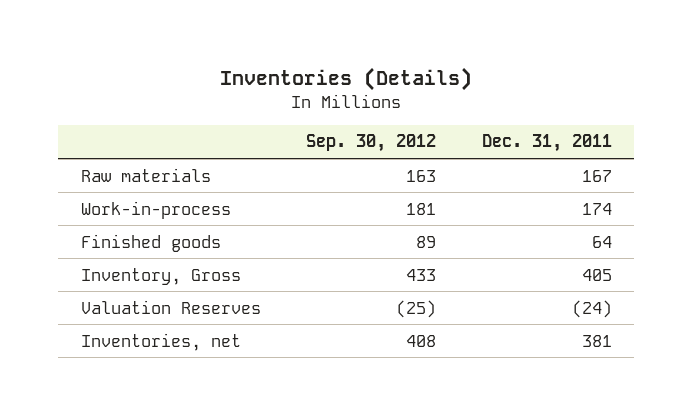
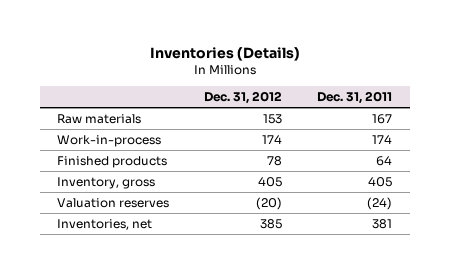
[306,134,437,153] Sep. 30, 2012 -> none
none -> [204,91,283,105] Dec. 31, 2012
[80,233,221,252] Finished goods -> [57,155,168,168] Finished products
[80,267,241,285] Inventory, Gross -> [57,176,156,189] Inventory, gross
[80,299,261,314] Valuation Reserves -> [57,197,170,208] Valuation reserves

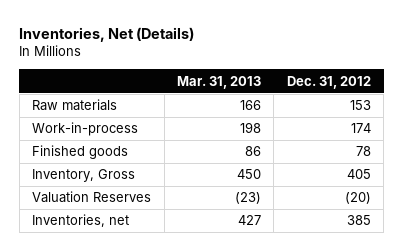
[149,47,300,62] Inventories (Details) -> [19,27,195,43] Inventories, Net (Details)
[317,91,393,105] Dec. 31, 2011 -> none
none -> [176,75,261,89] Mar. 31, 2013
[57,155,168,168] Finished products -> [32,145,129,160] Finished goods
[57,176,156,189] Inventory, gross -> [32,169,136,183] Inventory, Gross
[57,197,170,208] Valuation reserves -> [32,191,152,204] Valuation Reserves

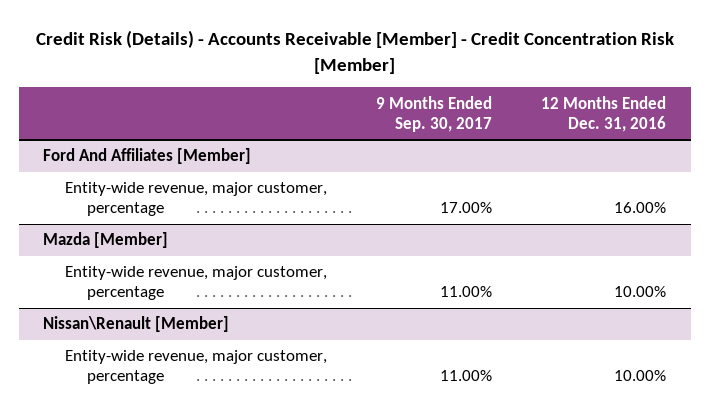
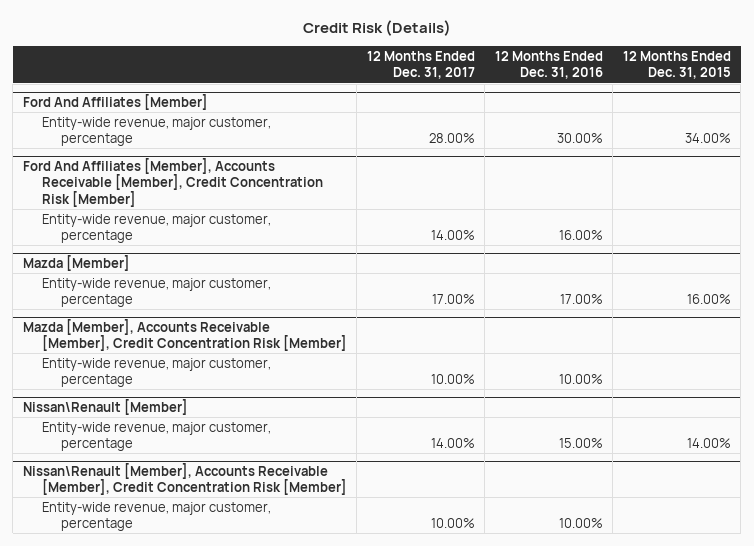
[35,29,674,74] Credit Risk (Details) - Accounts Receivable [Member] - Credit Concentration Risk [Member] -> [302,20,451,37] Credit Risk (Details)
[376,95,493,132] 9 Months Ended Sep. 30, 2017 -> none
none -> [366,51,475,80] 12 Months Ended Dec. 31, 2017
none -> [622,51,731,80] 12 Months Ended Dec. 31, 2015
none -> [41,116,271,147] Entity-wide revenue, major customer, percentage
none -> [22,157,323,207] Ford And Affiliates [Member], Accounts Receivable [Member], Credit Concentration Risk [Member]
none -> [41,277,271,308] Entity-wide revenue, major customer, percentage
none -> [22,318,347,352] Mazda [Member], Accounts Receivable [Member], Credit Concentration Risk [Member]
none -> [41,421,271,452] Entity-wide revenue, major customer, percentage
none -> [22,462,347,496] Nissan\Renault [Member], Accounts Receivable [Member], Credit Concentration Risk [Member]

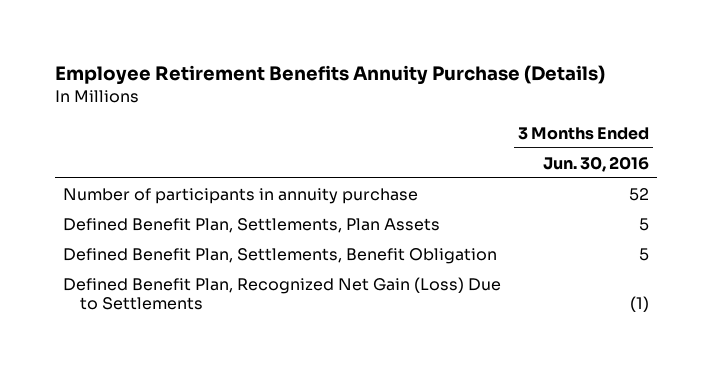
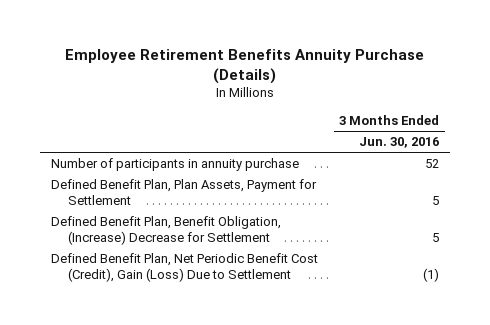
[63,217,441,233] Defined Benefit Plan, Settlements, Plan Assets -> [50,179,317,205] Defined Benefit Plan, Plan Assets, Payment for Settlement
[63,247,498,264] Defined Benefit Plan, Settlements, Benefit Obligation -> [50,216,281,245] Defined Benefit Plan, Benefit Obligation, (Increase) Decrease for Settlement
[63,276,502,310] Defined Benefit Plan, Recognized Net Gain (Loss) Due to Settlements -> [50,253,318,282] Defined Benefit Plan, Net Periodic Benefit Cost (Credit), Gain (Loss) Due to Settlement

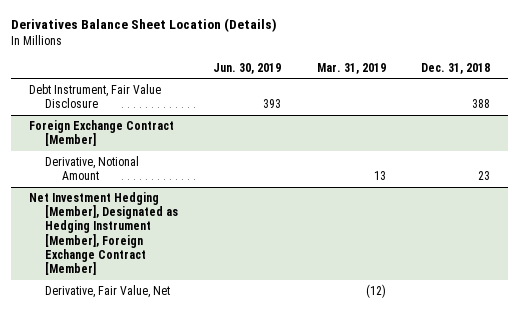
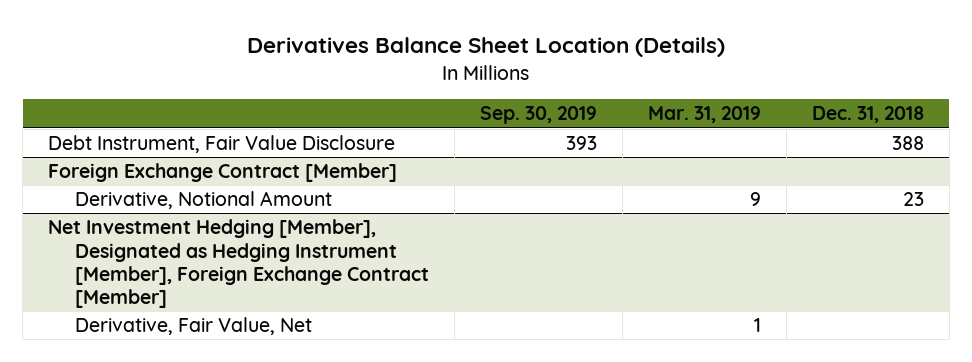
[213,63,282,75] Jun. 30, 2019 -> none
none -> [479,106,597,125] Sep. 30, 2019
[373,171,386,181] 13 -> [749,192,761,207] 9
[365,283,386,298] (12) -> [753,318,761,333] 1

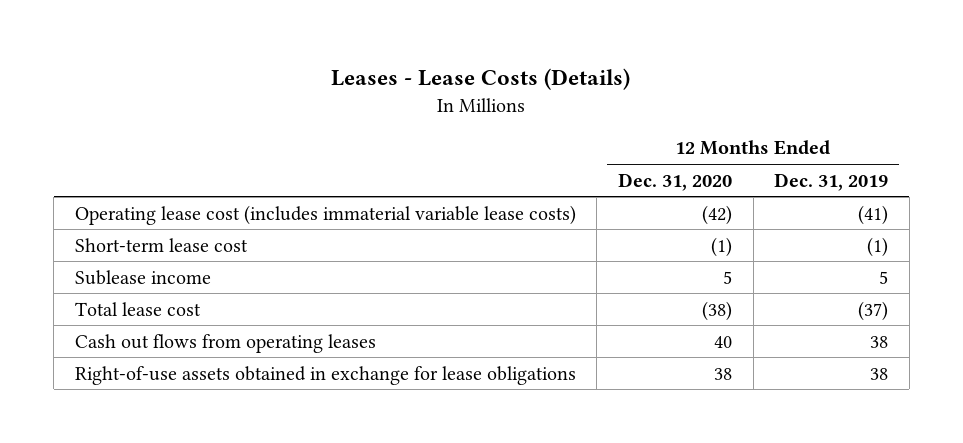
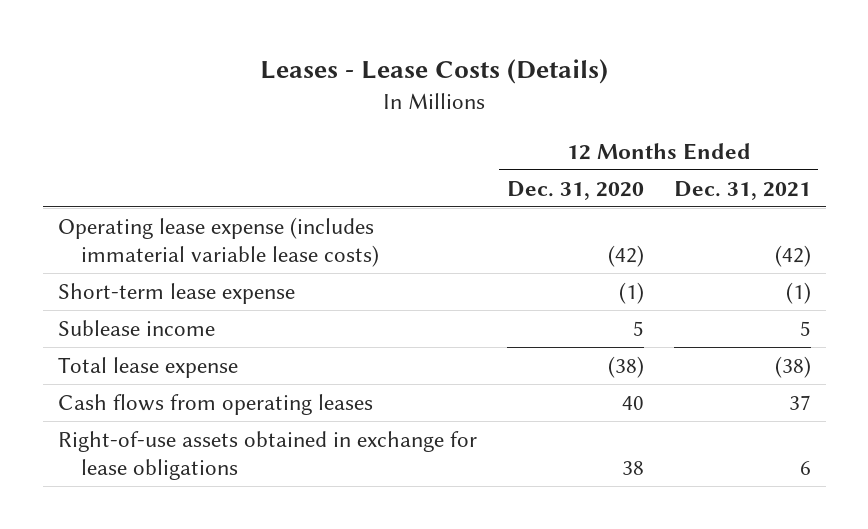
[774,172,889,191] Dec. 31, 2019 -> none
none -> [673,180,811,200] Dec. 31, 2021
[74,204,576,225] Operating lease cost (includes immaterial variable lease costs) -> [57,217,380,268] Operating lease expense (includes immaterial variable lease costs)
[74,237,248,252] Short-term lease cost -> [57,283,295,305] Short-term lease expense
[74,301,201,316] Total lease cost -> [57,357,238,379] Total lease expense
[74,333,376,353] Cash out flows from operating leases -> [57,394,373,416] Cash flows from operating leases

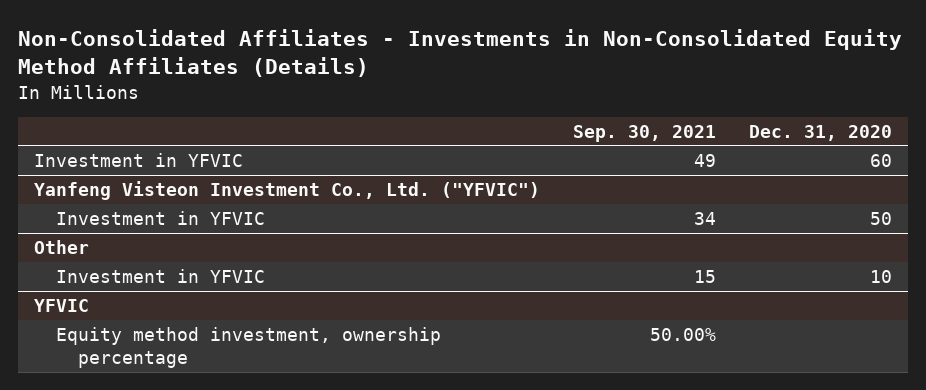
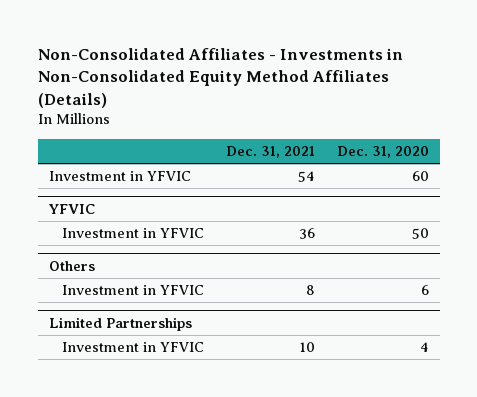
[572,124,716,142] Sep. 30, 2021 -> none
none -> [225,145,315,158] Dec. 31, 2021
[33,180,540,200] Yanfeng Visteon Investment Co., Ltd. ("YFVIC") -> none
[55,210,265,225] Investment in YFVIC -> none
[33,239,89,254] Other -> none
[55,268,265,283] Investment in YFVIC -> none
[55,326,441,369] Equity method investment, ownership percentage -> none
none -> [61,228,204,239] Investment in YFVIC
none -> [48,260,95,271] Others
none -> [61,285,204,296] Investment in YFVIC
none -> [48,316,192,331] Limited Partnerships
none -> [61,342,204,353] Investment in YFVIC

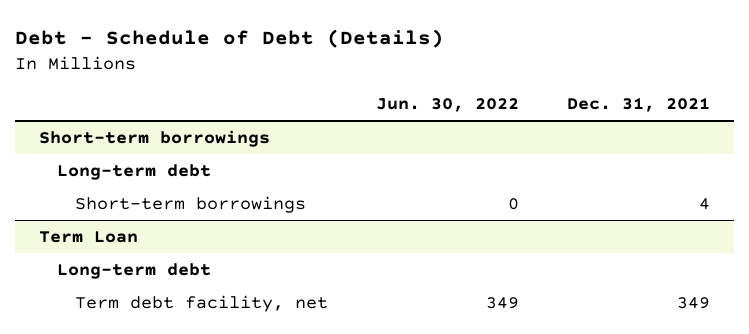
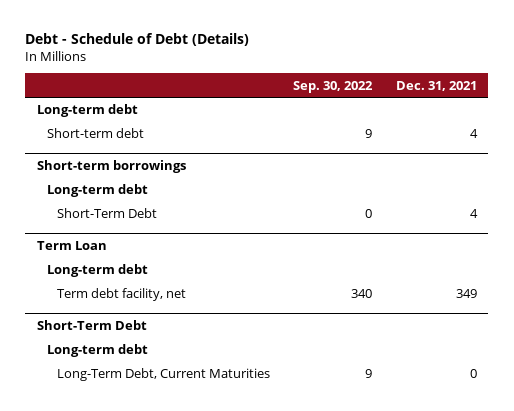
[376,97,520,112] Jun. 30, 2022 -> none
none -> [293,80,374,93] Sep. 30, 2022
none -> [36,104,138,118] Long-term debt
none -> [46,128,144,139] Short-term debt
[75,195,307,213] Short-term borrowings -> [56,208,157,219] Short-Term Debt
none -> [36,320,147,331] Short-Term Debt
none -> [46,344,148,358] Long-term debt
none -> [56,368,270,382] Long-Term Debt, Current Maturities

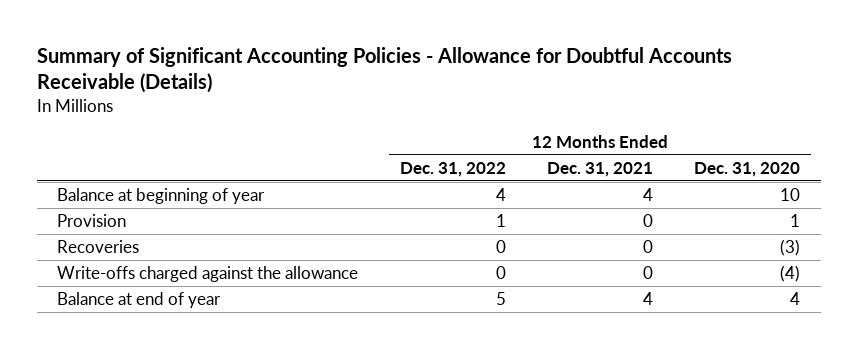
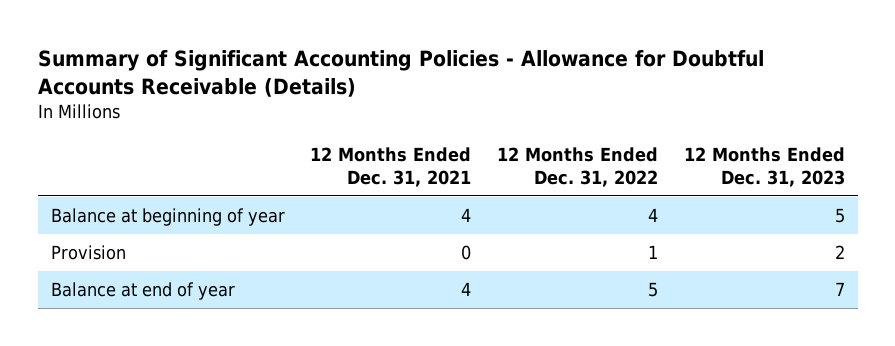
[694,161,801,177] Dec. 31, 2020 -> none
none -> [683,147,845,187] 12 Months Ended Dec. 31, 2023
[57,240,140,254] Recoveries -> none
[57,266,359,283] Write-offs charged against the allowance -> none

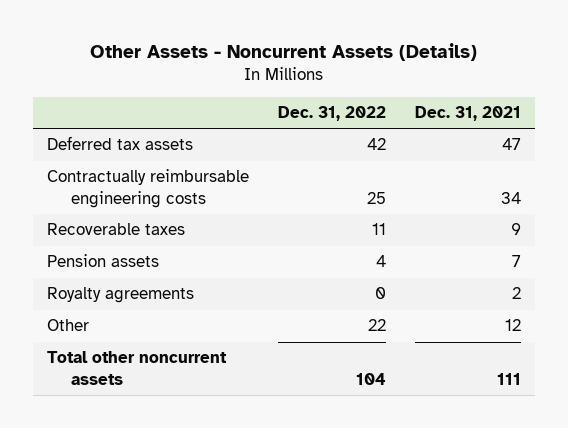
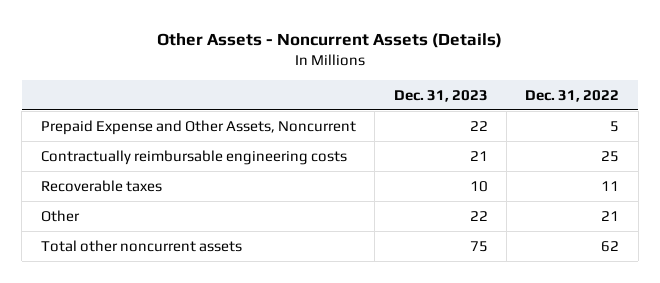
[414,105,521,121] Dec. 31, 2021 -> none
none -> [393,89,488,102] Dec. 31, 2023
[47,136,194,151] Deferred tax assets -> none
none -> [40,119,356,135] Prepaid Expense and Other Assets, Noncurrent
[47,254,160,268] Pension assets -> none
[47,287,195,304] Royalty agreements -> none
[367,319,386,332] 22 -> [601,210,620,221] 21
[355,372,386,385] 104 -> [601,240,620,252] 62

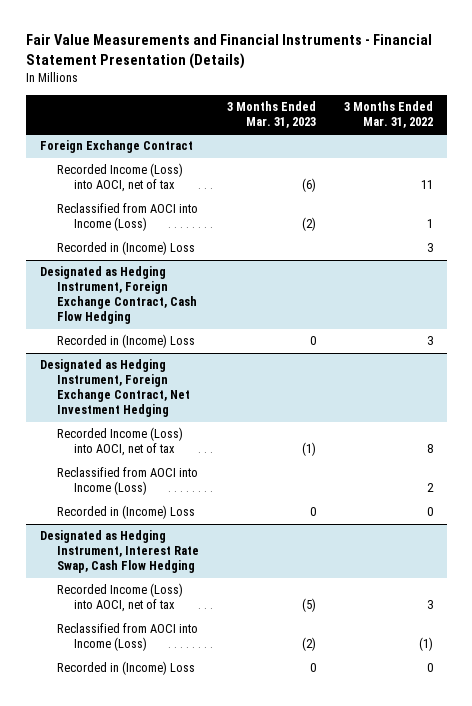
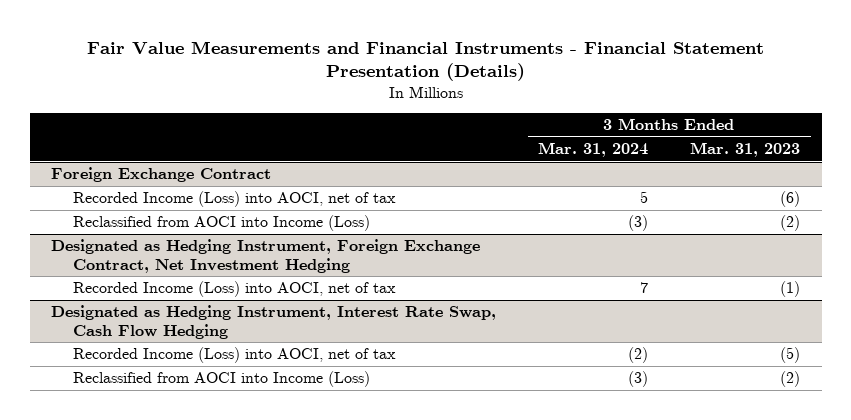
[343,101,433,129] 3 Months Ended Mar. 31, 2022 -> none
none -> [538,142,649,158] Mar. 31, 2024
[56,241,195,256] Recorded in (Income) Loss -> none
[39,266,197,325] Designated as Hedging Instrument, Foreign Exchange Contract, Cash Flow Hedging -> none
[56,334,195,349] Recorded in (Income) Loss -> none
[56,467,198,496] Reclassified from AOCI into Income (Loss) -> none
[56,505,195,520] Recorded in (Income) Loss -> none
[56,661,195,676] Recorded in (Income) Loss -> none

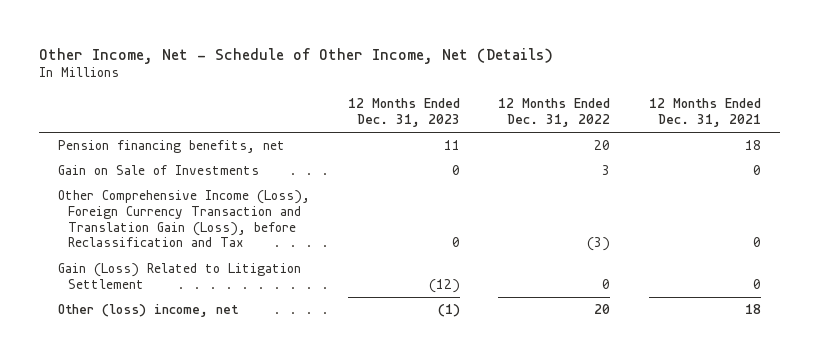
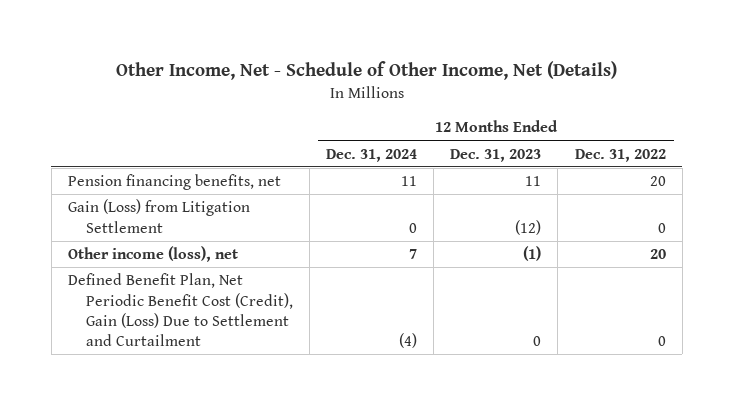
[648,98,761,127] 12 Months Ended Dec. 31, 2021 -> none
none -> [326,148,418,162] Dec. 31, 2024
[57,165,259,176] Gain on Sale of Investments -> none
[57,190,310,248] Other Comprehensive Income (Loss), Foreign Currency Transaction and Translation Gain (Loss), before Reclassification and Tax -> none
[57,263,301,290] Gain (Loss) Related to Litigation Settlement -> [67,199,250,233] Gain (Loss) from Litigation Settlement
[57,304,239,318] Other (loss) income, net -> [67,246,238,263] Other income (loss), net
none -> [67,273,294,347] Defined Benefit Plan, Net Periodic Benefit Cost (Credit), Gain (Loss) Due to Settlement and Curtailment

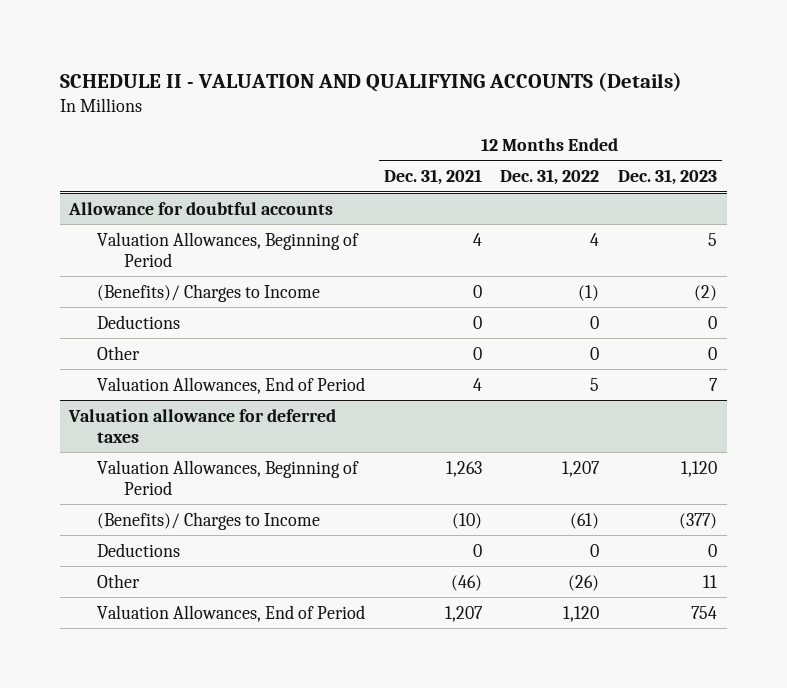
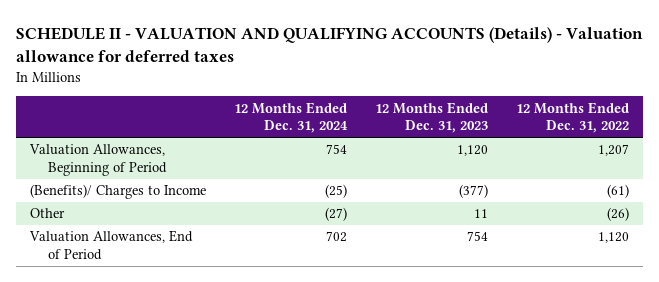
[59,71,682,92] SCHEDULE II - VALUATION AND QUALIFYING ACCOUNTS (Details) -> [16,27,644,62] SCHEDULE II - VALUATION AND QUALIFYING ACCOUNTS (Details) - Valuation allowance for deferred taxes
[383,169,482,186] Dec. 31, 2021 -> none
none -> [234,101,349,134] 12 Months Ended Dec. 31, 2024
[68,201,334,215] Allowance for doubtful accounts -> none
[96,231,359,267] Valuation Allowances, Beginning of Period -> none
[96,283,320,302] (Benefits)/ Charges to Income -> none
[96,314,180,329] Deductions -> none
[96,345,140,360] Other -> none
[96,376,365,394] Valuation Allowances, End of Period -> none
[68,408,337,443] Valuation allowance for deferred taxes -> none
[96,542,180,557] Deductions -> none

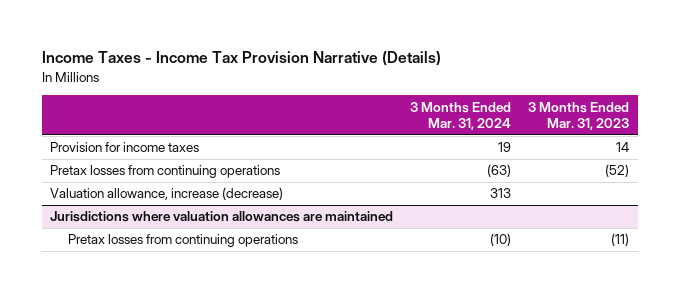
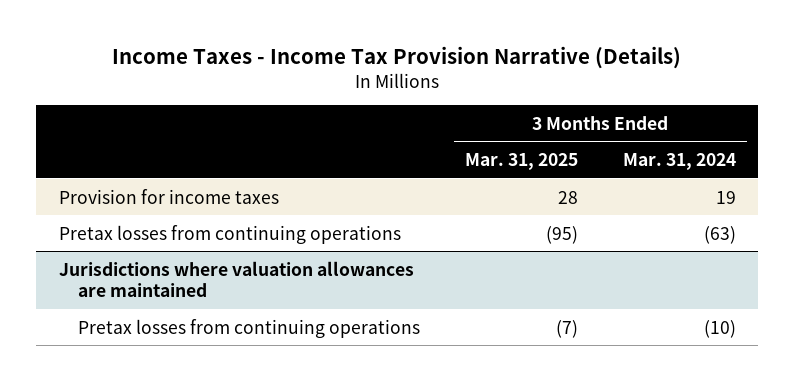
[528,101,630,131] 3 Months Ended Mar. 31, 2023 -> none
none -> [464,152,578,170] Mar. 31, 2025
[50,187,284,201] Valuation allowance, increase (decrease) -> none

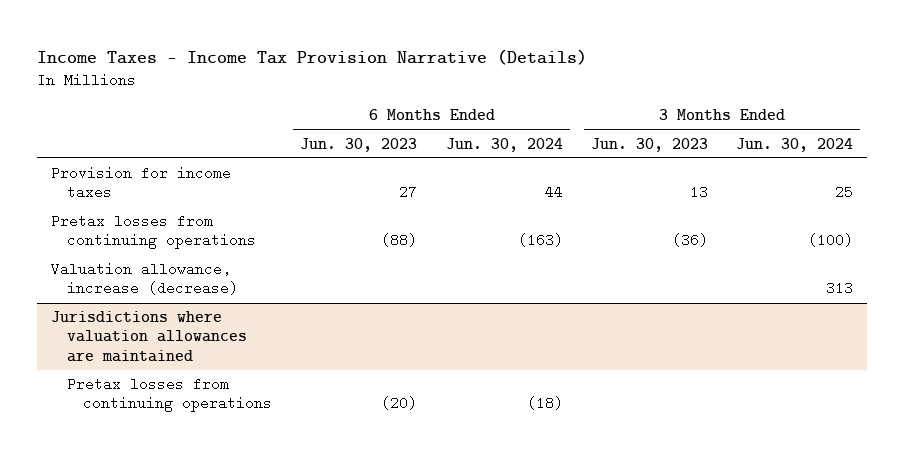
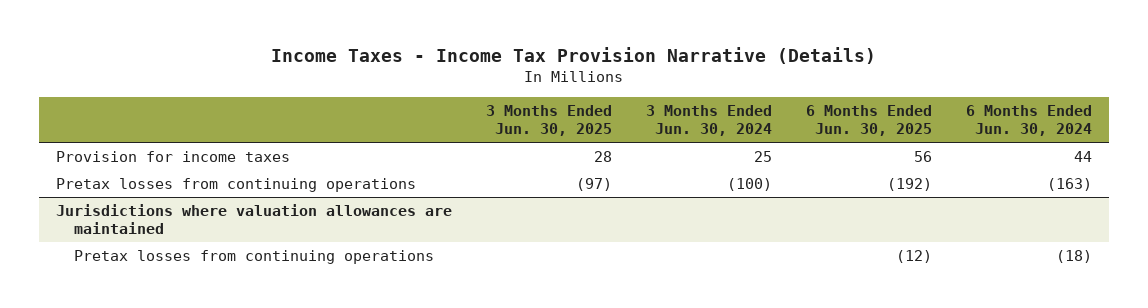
[300,137,418,152] Jun. 30, 2023 -> none
[590,137,708,152] Jun. 30, 2023 -> none
none -> [485,105,612,137] 3 Months Ended Jun. 30, 2025
none -> [805,105,932,137] 6 Months Ended Jun. 30, 2025
[51,262,239,296] Valuation allowance, increase (decrease) -> none

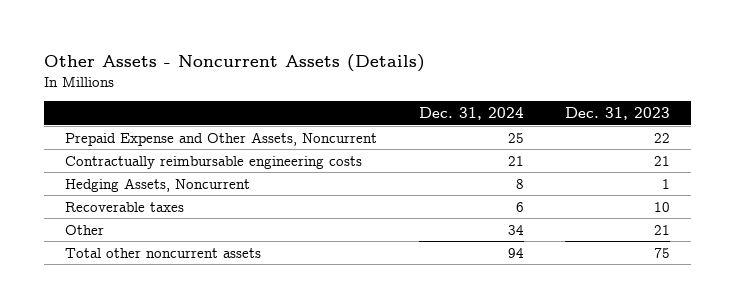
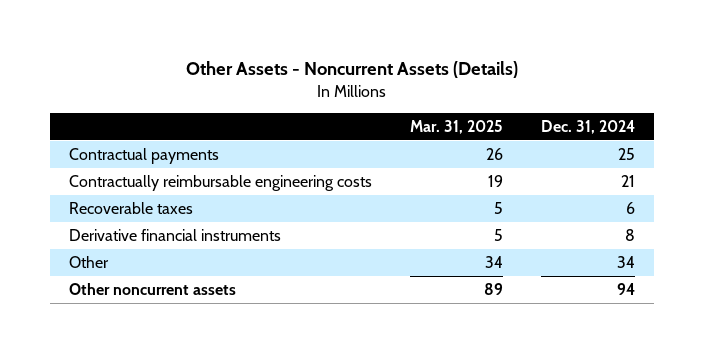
[565,106,671,120] Dec. 31, 2023 -> none
none -> [410,120,504,135] Mar. 31, 2025
[65,131,378,146] Prepaid Expense and Other Assets, Noncurrent -> none
none -> [69,148,220,165] Contractual payments
[65,177,251,192] Hedging Assets, Noncurrent -> none
none -> [69,229,282,242] Derivative financial instruments
[65,247,262,258] Total other noncurrent assets -> [69,283,237,296] Other noncurrent assets

